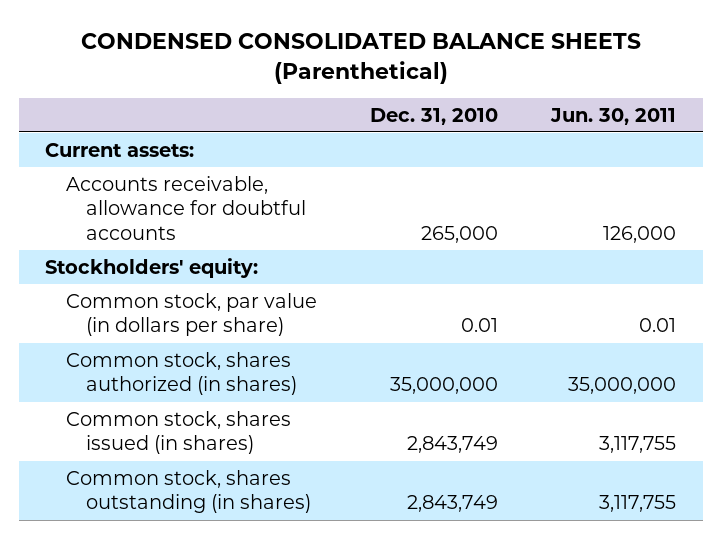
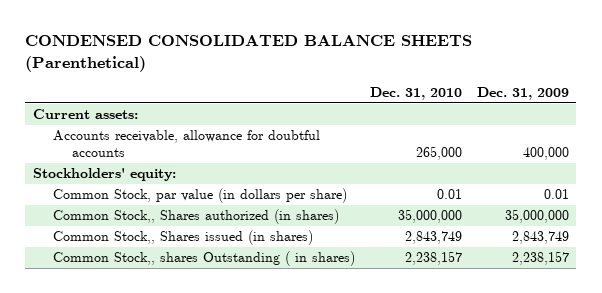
[550,107,677,125] Jun. 30, 2011 -> none
none -> [476,86,569,100] Dec. 31, 2009
[65,292,317,337] Common stock, par value (in dollars per share) -> [52,188,347,204] Common Stock, par value (in dollars per share)
[65,351,298,396] Common stock, shares authorized (in shares) -> [52,209,339,225] Common Stock,, Shares authorized (in shares)
[65,410,291,455] Common stock, shares issued (in shares) -> [52,230,313,246] Common Stock,, Shares issued (in shares)
[65,469,312,514] Common stock, shares outstanding (in shares) -> [52,251,355,267] Common Stock,, shares Outstanding ( in shares)
[407,495,499,513] 2,843,749 -> [404,251,462,266] 2,238,157

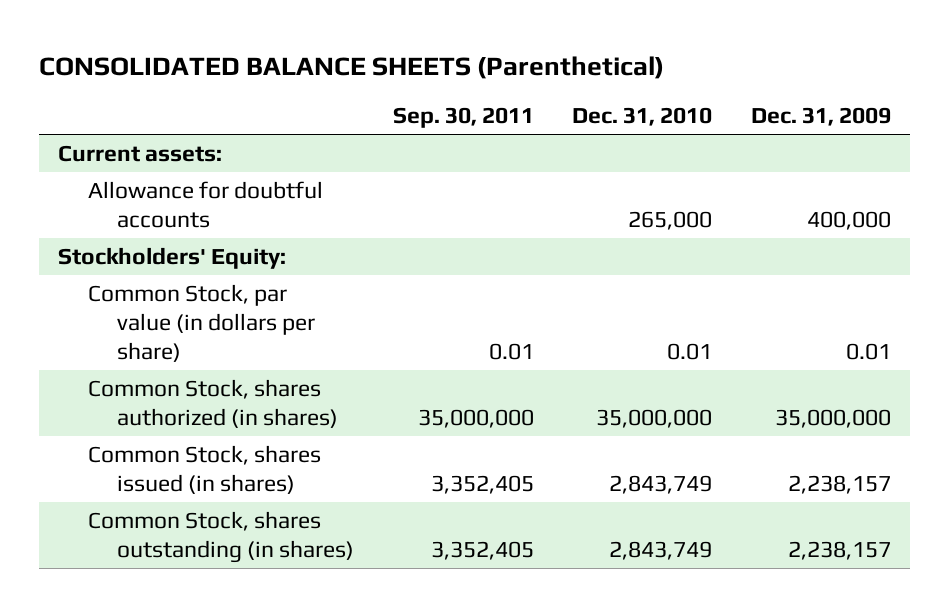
[25,35,473,72] CONDENSED CONSOLIDATED BALANCE SHEETS (Parenthetical) -> [38,55,664,79] CONSOLIDATED BALANCE SHEETS (Parenthetical)
none -> [392,107,534,129] Sep. 30, 2011
[52,130,320,158] Accounts receivable, allowance for doubtful accounts -> [87,180,323,229] Allowance for doubtful accounts
[32,168,176,182] Stockholders' equity: -> [58,246,287,269] Stockholders' Equity:
[52,209,339,225] Common Stock,, Shares authorized (in shares) -> [87,378,339,429] Common Stock, shares authorized (in shares)
[52,230,313,246] Common Stock,, Shares issued (in shares) -> [87,444,321,495] Common Stock, shares issued (in shares)
[511,231,569,245] 2,843,749 -> [787,475,891,495] 2,238,157
[52,251,355,267] Common Stock,, shares Outstanding ( in shares) -> [87,510,355,564] Common Stock, shares outstanding (in shares)
[404,251,462,266] 2,238,157 -> [609,541,713,561] 2,843,749

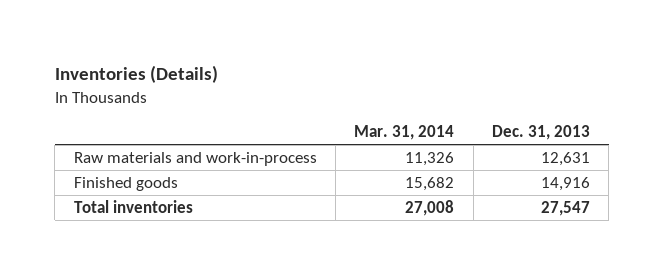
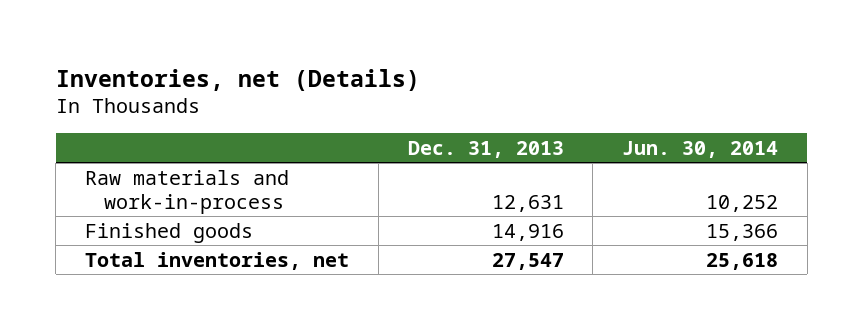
[54,65,218,84] Inventories (Details) -> [55,68,420,91] Inventories, net (Details)
[354,125,455,141] Mar. 31, 2014 -> none
none -> [622,141,779,159] Jun. 30, 2014
[73,199,193,213] Total inventories -> [84,251,349,270] Total inventories, net

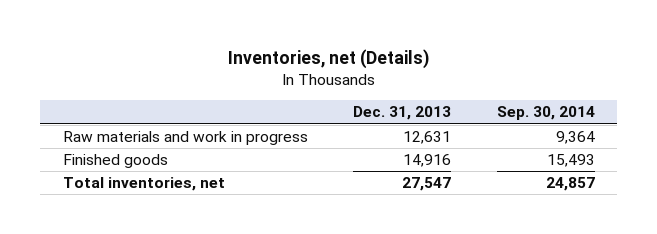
[622,141,779,159] Jun. 30, 2014 -> none
none -> [496,106,595,121] Sep. 30, 2014
[84,169,289,214] Raw materials and work-in-process -> [62,131,308,146] Raw materials and work in progress

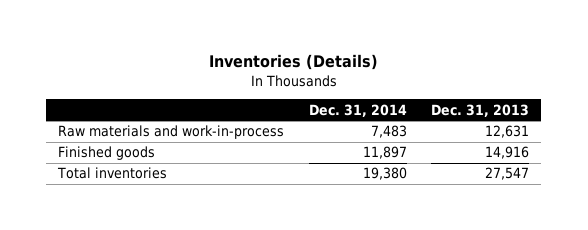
[227,49,429,70] Inventories, net (Details) -> [208,54,378,71] Inventories (Details)
[496,106,595,121] Sep. 30, 2014 -> none
none -> [308,103,407,117] Dec. 31, 2014
[62,131,308,146] Raw materials and work in progress -> [58,125,285,140] Raw materials and work-in-process
[62,177,225,192] Total inventories, net -> [57,167,168,180] Total inventories

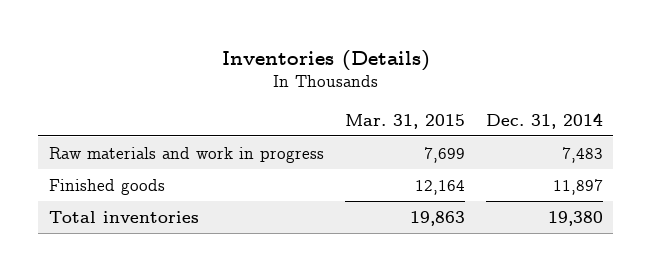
[431,103,530,117] Dec. 31, 2013 -> none
none -> [344,114,465,130] Mar. 31, 2015
[58,125,285,140] Raw materials and work-in-process -> [48,146,324,163] Raw materials and work in progress

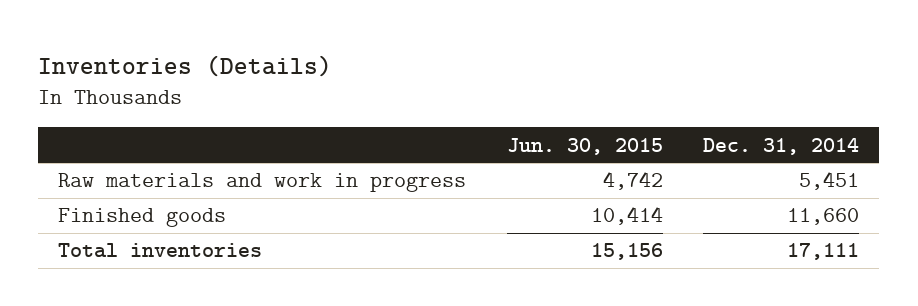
[344,114,465,130] Mar. 31, 2015 -> none
none -> [506,137,663,155] Jun. 30, 2015
[561,146,603,163] 7,483 -> [799,171,860,191] 5,451
[552,178,603,195] 11,897 -> [787,208,860,226] 11,660
[547,210,603,226] 19,380 -> [787,243,860,261] 17,111

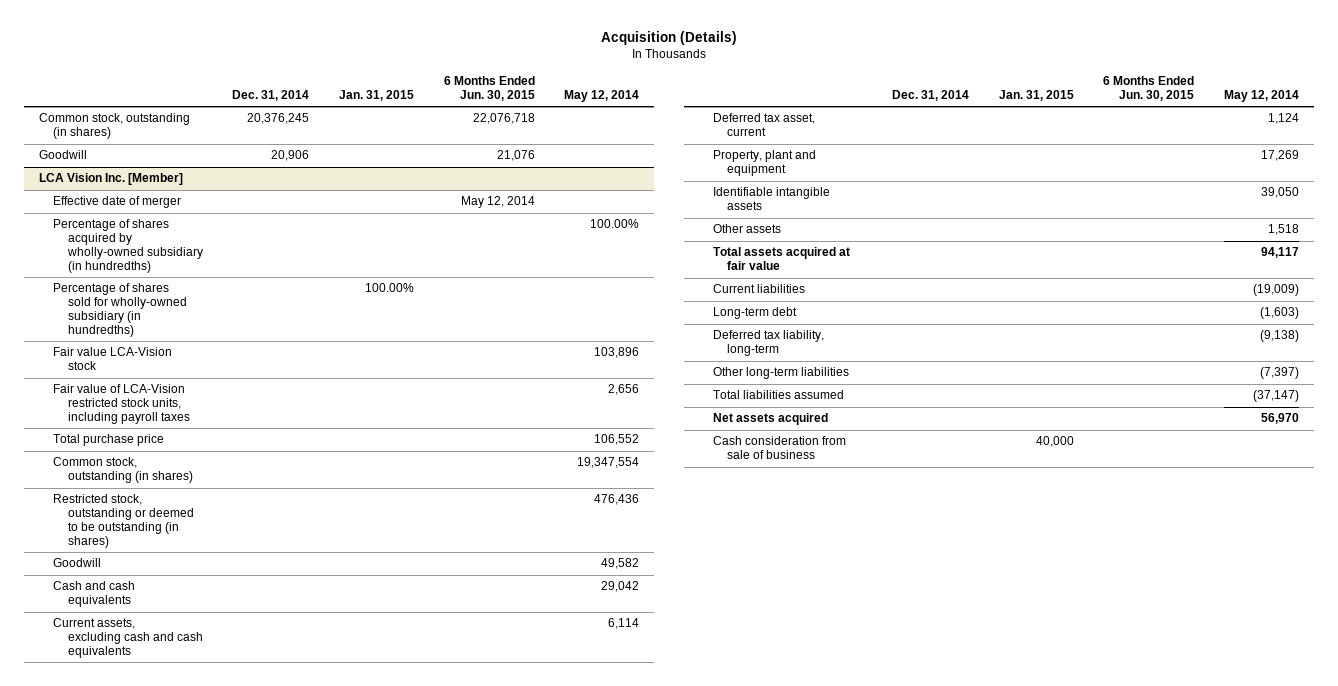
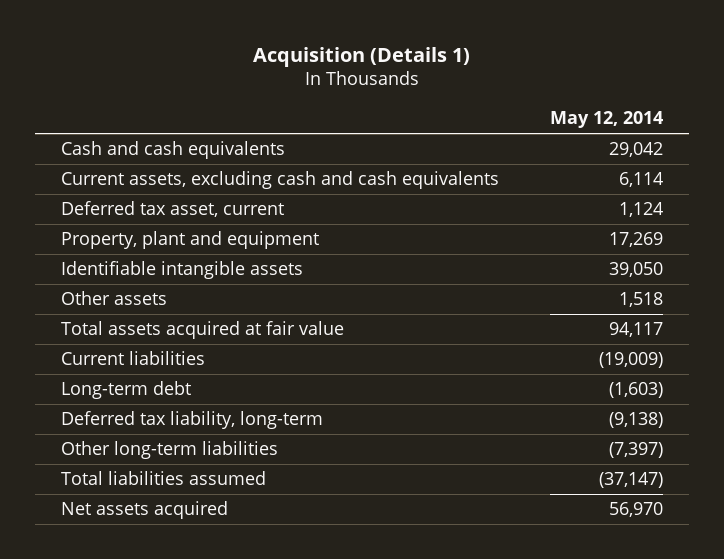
[600,31,737,46] Acquisition (Details) -> [253,46,471,67] Acquisition (Details 1)
[232,90,310,102] Dec. 31, 2014 -> none
[338,90,414,102] Jan. 31, 2015 -> none
[443,76,535,102] 6 Months Ended Jun. 30, 2015 -> none
[38,113,190,140] Common stock, outstanding (in shares) -> none
[38,150,87,160] Goodwill -> none
[38,173,183,186] LCA Vision Inc. [Member] -> none
[53,196,182,209] Effective date of merger -> none
[53,219,203,273] Percentage of shares acquired by wholly-owned subsidiary (in hundredths) -> none
[53,283,187,337] Percentage of shares sold for wholly-owned subsidiary (in hundredths) -> none
[53,347,173,371] Fair value LCA-Vision stock -> none
[53,384,190,425] Fair value of LCA-Vision restricted stock units, including payroll taxes -> none
[53,434,165,447] Total purchase price -> none
[53,457,193,484] Common stock, outstanding (in shares) -> none
[53,494,194,548] Restricted stock, outstanding or deemed to be outstanding (in shares) -> none
[53,558,102,568] Goodwill -> none
[712,436,846,460] Cash consideration from sale of business -> none

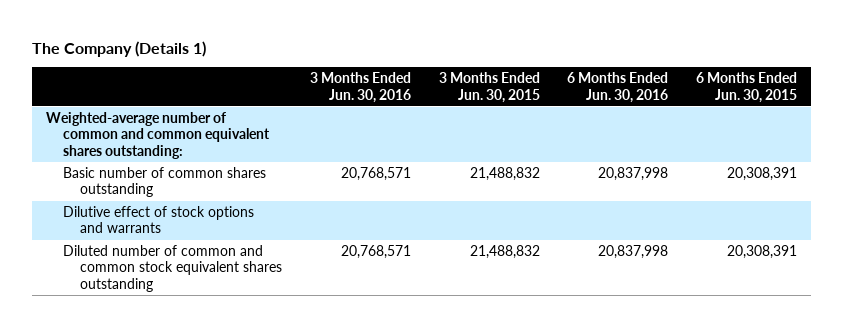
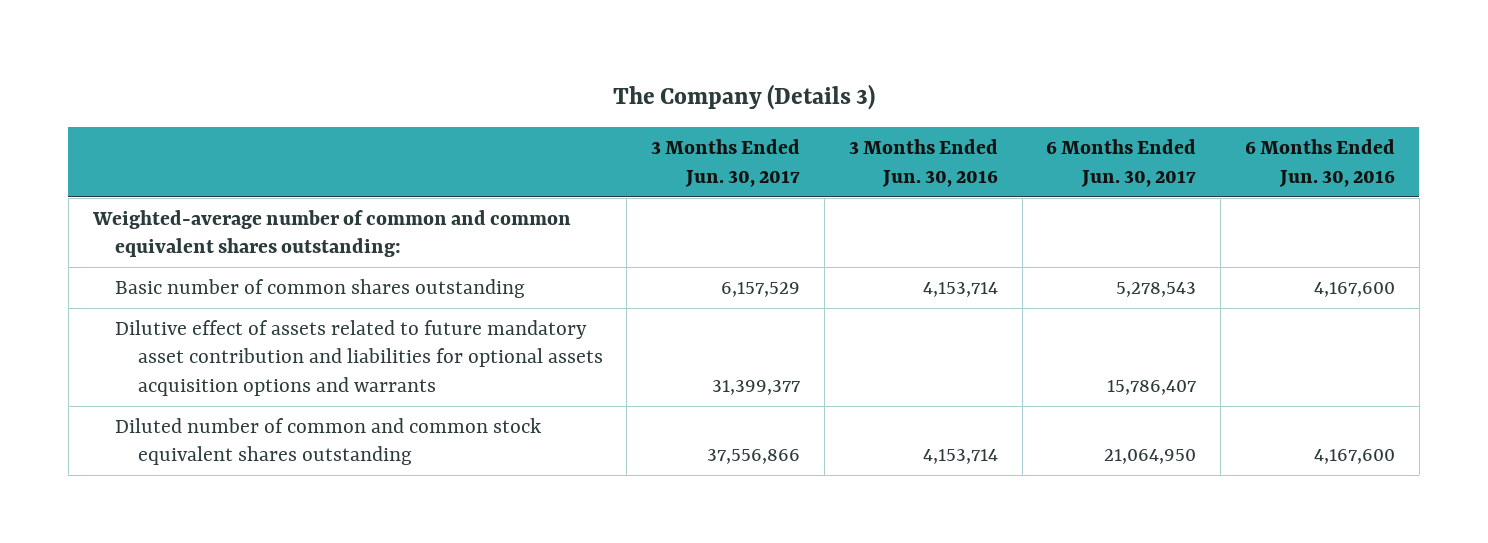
[32,40,207,57] The Company (Details 1) -> [612,84,875,111] The Company (Details 3)
[438,72,540,103] 3 Months Ended Jun. 30, 2015 -> none
[696,72,798,103] 6 Months Ended Jun. 30, 2015 -> none
none -> [651,139,801,187] 3 Months Ended Jun. 30, 2017
none -> [1046,139,1197,187] 6 Months Ended Jun. 30, 2017
[340,167,411,182] 20,768,571 -> [922,282,998,298] 4,153,714
[598,167,669,182] 20,837,998 -> [1313,282,1395,298] 4,167,600
[63,206,255,234] Dilutive effect of stock options and warrants -> [115,320,603,396] Dilutive effect of assets related to future mandatory asset contribution and liabilities for optional assets acquisition options and warrants
[340,245,411,260] 20,768,571 -> [922,449,998,465] 4,153,714
[598,245,669,260] 20,837,998 -> [1313,449,1395,465] 4,167,600

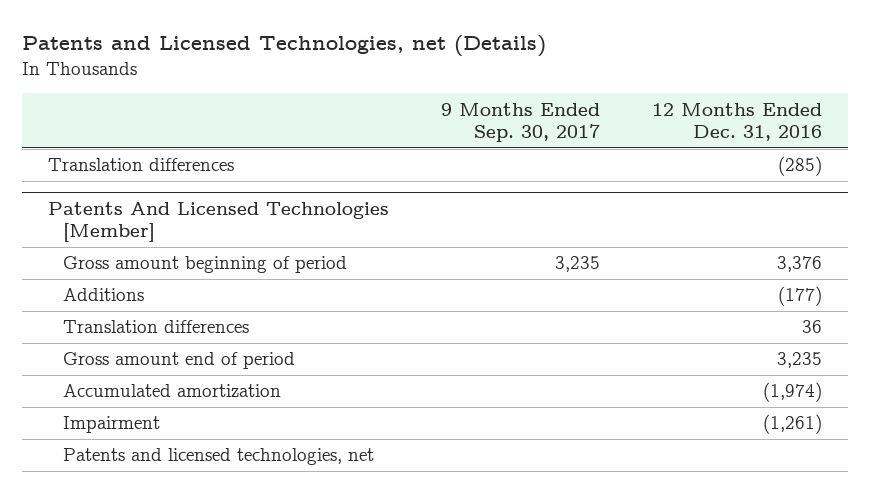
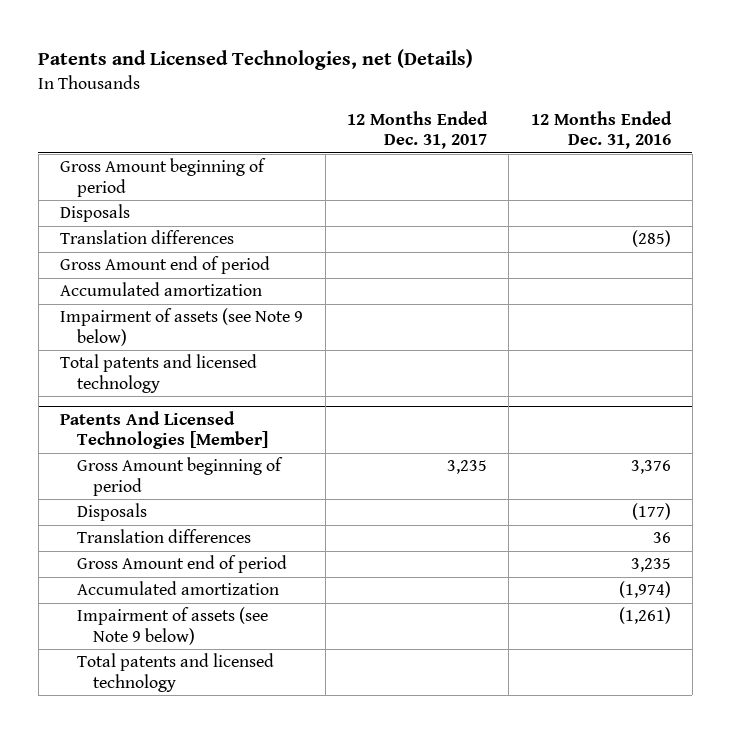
[440,102,600,143] 9 Months Ended Sep. 30, 2017 -> none
none -> [346,110,488,150] 12 Months Ended Dec. 31, 2017
none -> [60,158,267,197] Gross Amount beginning of period
none -> [60,204,131,223] Disposals
none -> [60,256,271,275] Gross Amount end of period
none -> [60,282,263,297] Accumulated amortization
none -> [60,308,304,346] Impairment of assets (see Note 9 below)
none -> [60,354,258,393] Total patents and licensed technology
[62,256,347,274] Gross amount beginning of period -> [76,457,283,496] Gross Amount beginning of period
[62,288,144,302] Additions -> [76,503,147,522] Disposals
[62,352,295,370] Gross amount end of period -> [76,555,287,574] Gross Amount end of period
[62,416,160,434] Impairment -> [76,607,268,645] Impairment of assets (see Note 9 below)
[62,448,374,466] Patents and licensed technologies, net -> [76,653,274,692] Total patents and licensed technology

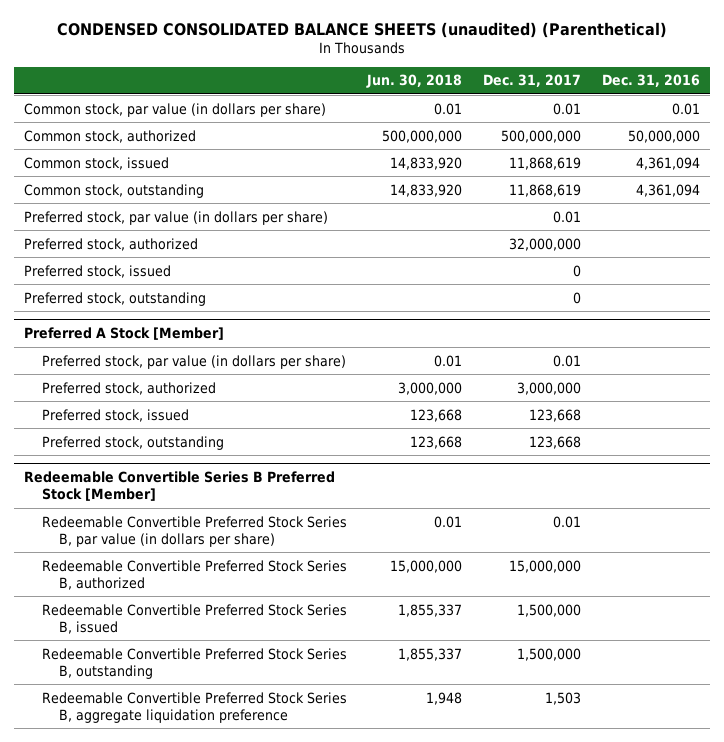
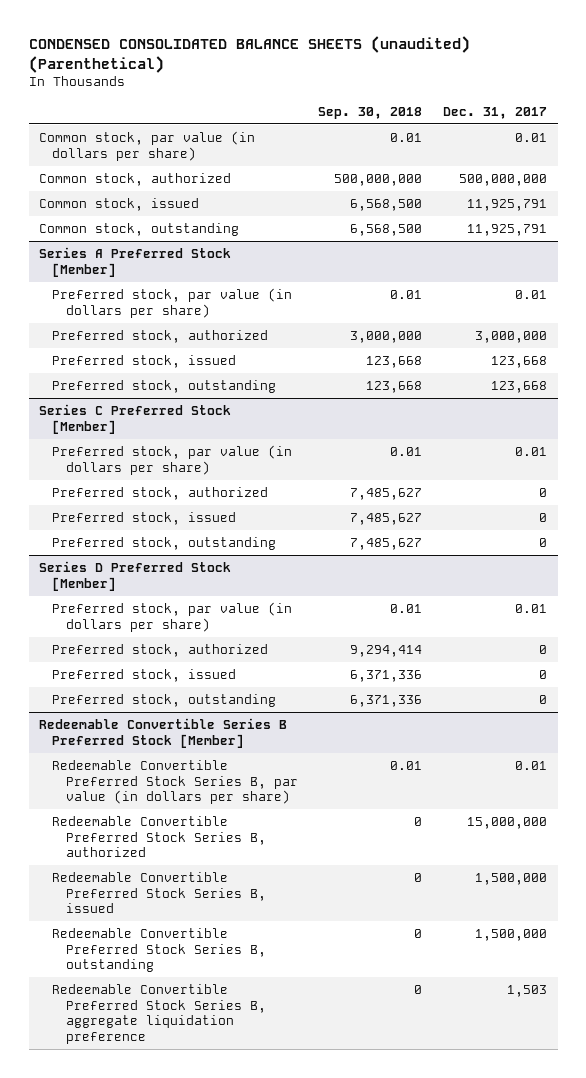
[366,74,463,89] Jun. 30, 2018 -> none
[601,74,700,88] Dec. 31, 2016 -> none
none -> [318,106,423,119] Sep. 30, 2018
[24,210,329,225] Preferred stock, par value (in dollars per share) -> none
[24,237,199,251] Preferred stock, authorized -> none
[24,264,172,278] Preferred stock, issued -> none
[24,291,207,306] Preferred stock, outstanding -> none
[509,156,582,170] 11,868,619 -> [467,198,548,211] 11,925,791
[509,183,582,197] 11,868,619 -> [467,223,548,236] 11,925,791
[24,327,225,341] Preferred A Stock [Member] -> [39,246,232,277] Series A Preferred Stock [Member]
none -> [39,403,232,434] Series C Preferred Stock [Member]
none -> [52,444,293,475] Preferred stock, par value (in dollars per share)
none -> [52,486,269,500] Preferred stock, authorized
none -> [52,511,237,525] Preferred stock, issued
none -> [52,536,277,550] Preferred stock, outstanding
none -> [39,560,232,591] Series D Preferred Stock [Member]
none -> [52,601,293,632] Preferred stock, par value (in dollars per share)
none -> [52,643,269,657] Preferred stock, authorized
none -> [52,668,237,682] Preferred stock, issued
none -> [52,693,277,707] Preferred stock, outstanding

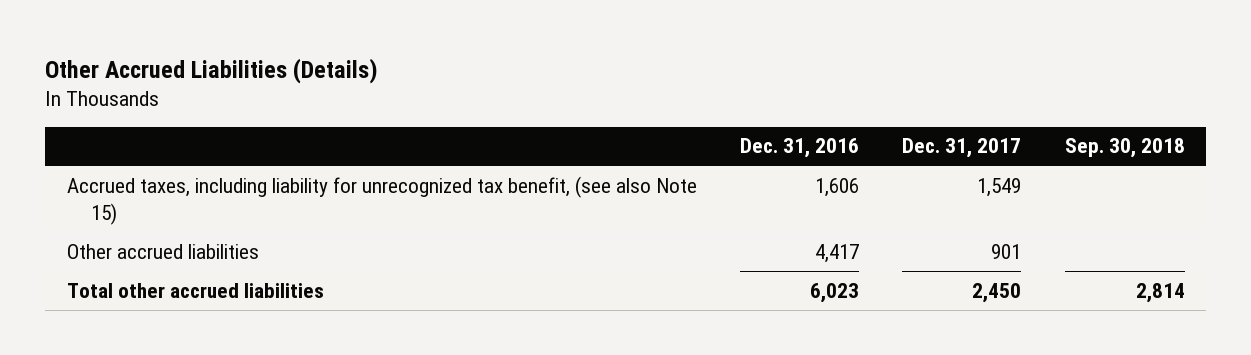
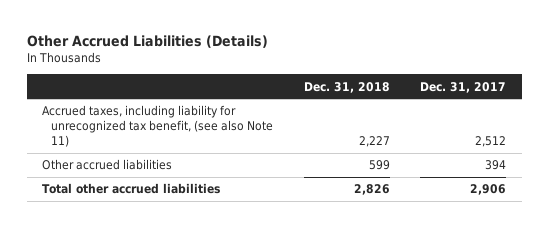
[740,138,860,159] Dec. 31, 2016 -> none
[1064,138,1185,159] Sep. 30, 2018 -> none
none -> [303,81,390,93] Dec. 31, 2018
[66,175,697,225] Accrued taxes, including liability for unrecognized tax benefit, (see also Note 15) -> [42,105,274,148] Accrued taxes, including liability for unrecognized tax benefit, (see also Note 11)
[977,177,1022,197] 1,549 -> [475,136,507,148] 2,512
[991,243,1022,259] 901 -> [485,160,507,171] 394
[972,282,1022,303] 2,450 -> [470,184,507,196] 2,906

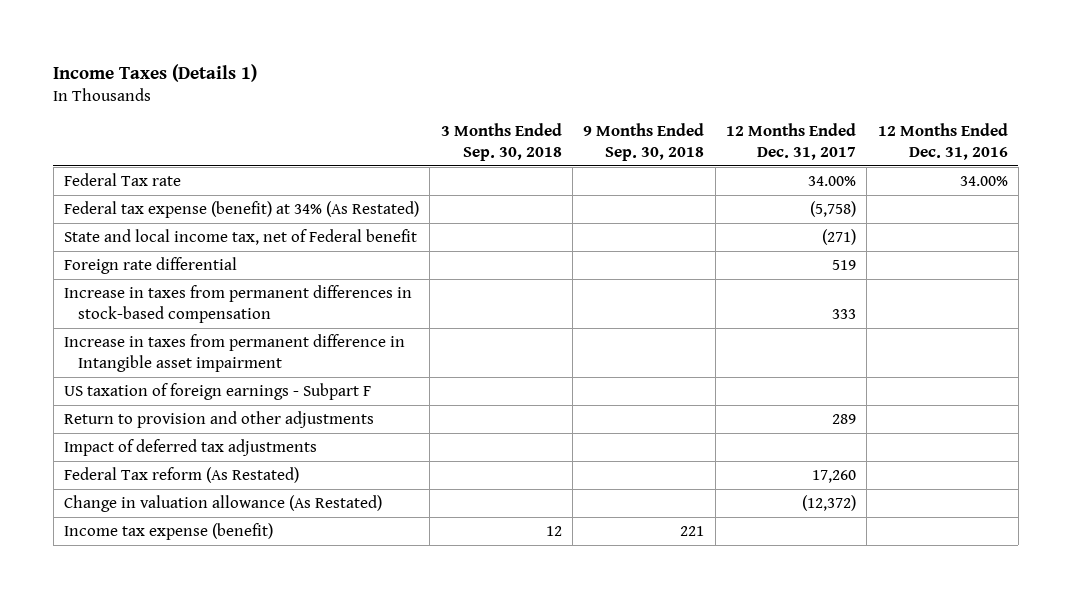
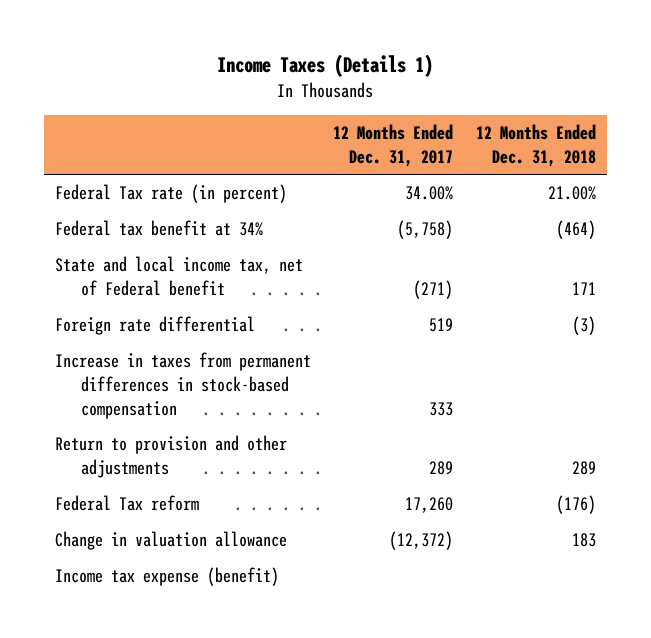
[440,123,562,162] 3 Months Ended Sep. 30, 2018 -> none
[583,123,705,162] 9 Months Ended Sep. 30, 2018 -> none
[877,123,1008,161] 12 Months Ended Dec. 31, 2016 -> none
none -> [475,124,596,167] 12 Months Ended Dec. 31, 2018
[64,172,182,186] Federal Tax rate -> [54,184,287,204] Federal Tax rate (in percent)
[64,200,420,218] Federal tax expense (benefit) at 34% (As Restated) -> [54,220,263,237] Federal tax benefit at 34%
[64,333,406,372] Increase in taxes from permanent difference in Intangible asset impairment -> none
[64,382,372,400] US taxation of foreign earnings - Subpart F -> none
[64,438,318,456] Impact of deferred tax adjustments -> none
[64,466,300,483] Federal Tax reform (As Restated) -> [54,495,199,512] Federal Tax reform
[64,494,383,512] Change in valuation allowance (As Restated) -> [54,531,287,551] Change in valuation allowance

